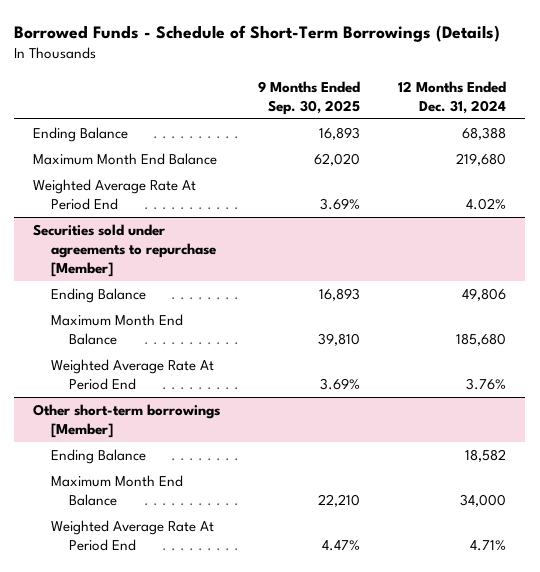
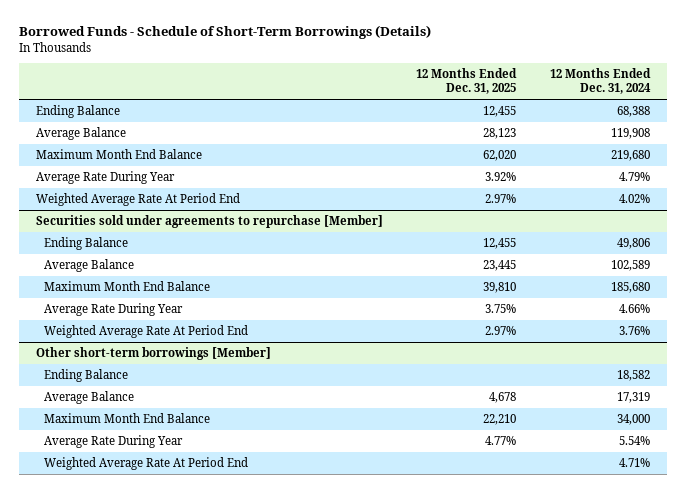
[258,80,361,115] 9 Months Ended Sep. 30, 2025 -> none
none -> [416,68,518,95] 12 Months Ended Dec. 31, 2025
none -> [35,127,126,141] Average Balance
none -> [35,171,175,185] Average Rate During Year
none -> [43,259,134,273] Average Balance
none -> [43,303,183,317] Average Rate During Year
none -> [43,391,134,405] Average Balance
none -> [43,435,183,449] Average Rate During Year

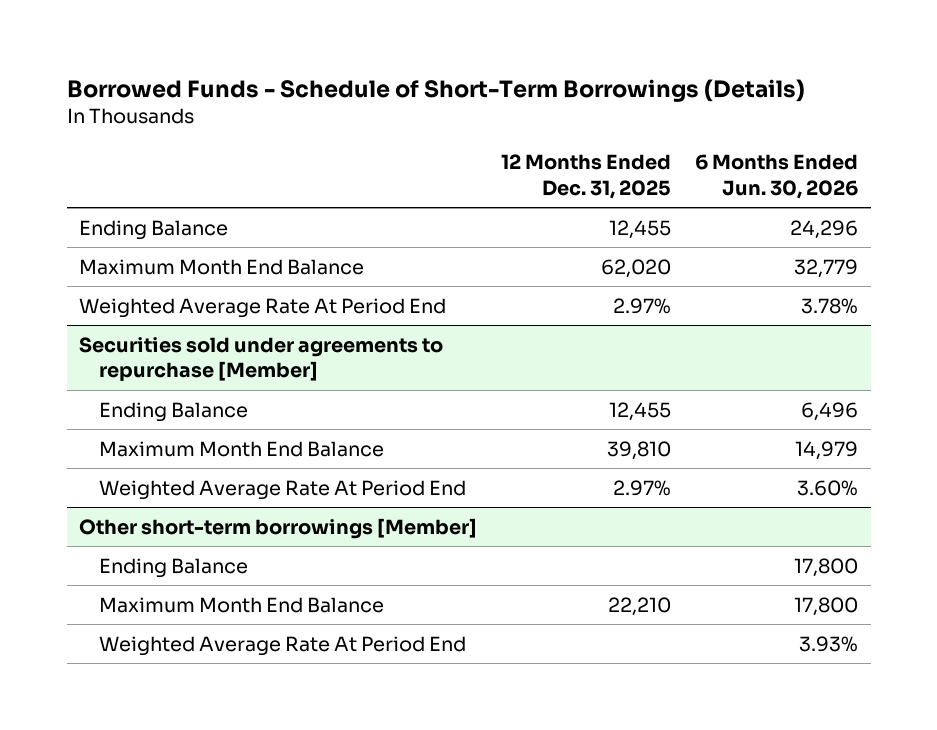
[550,68,652,95] 12 Months Ended Dec. 31, 2024 -> none
none -> [695,154,859,199] 6 Months Ended Jun. 30, 2026
[35,127,126,141] Average Balance -> none
[35,171,175,185] Average Rate During Year -> none
[43,259,134,273] Average Balance -> none
[43,303,183,317] Average Rate During Year -> none
[43,391,134,405] Average Balance -> none
[43,435,183,449] Average Rate During Year -> none

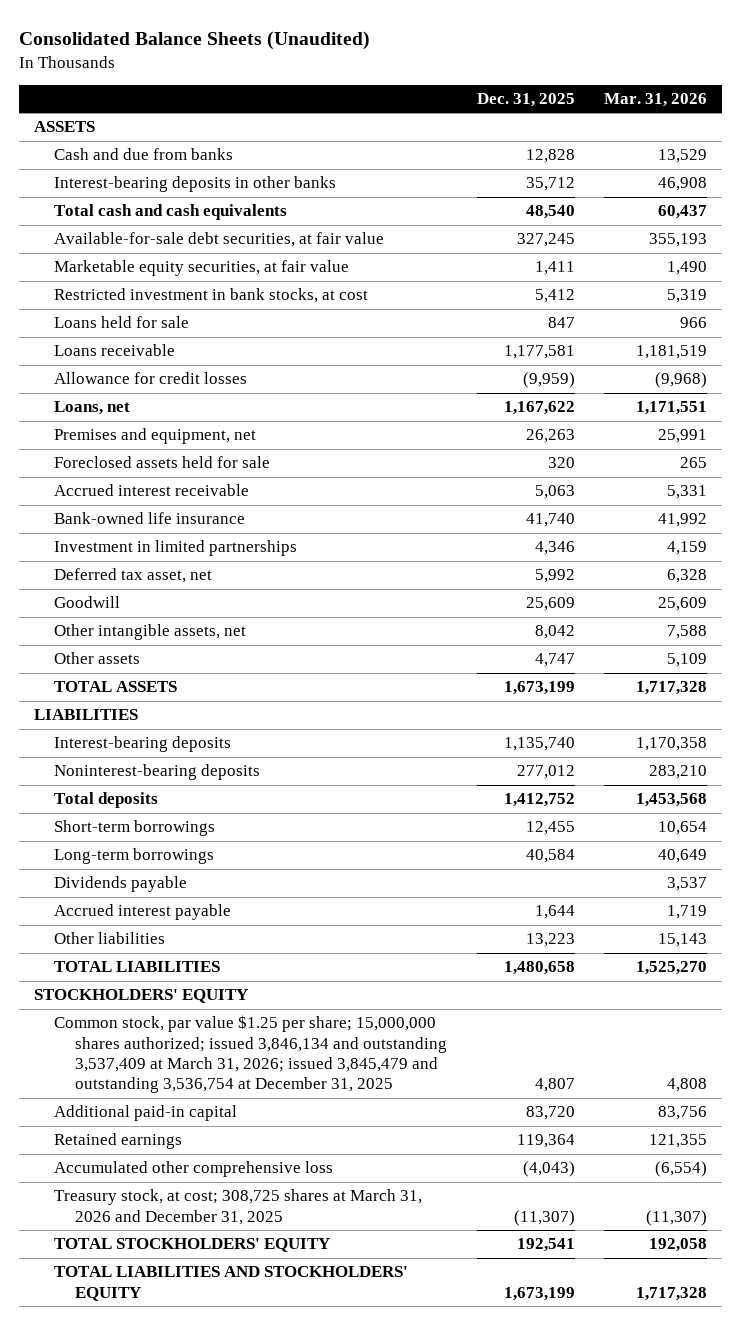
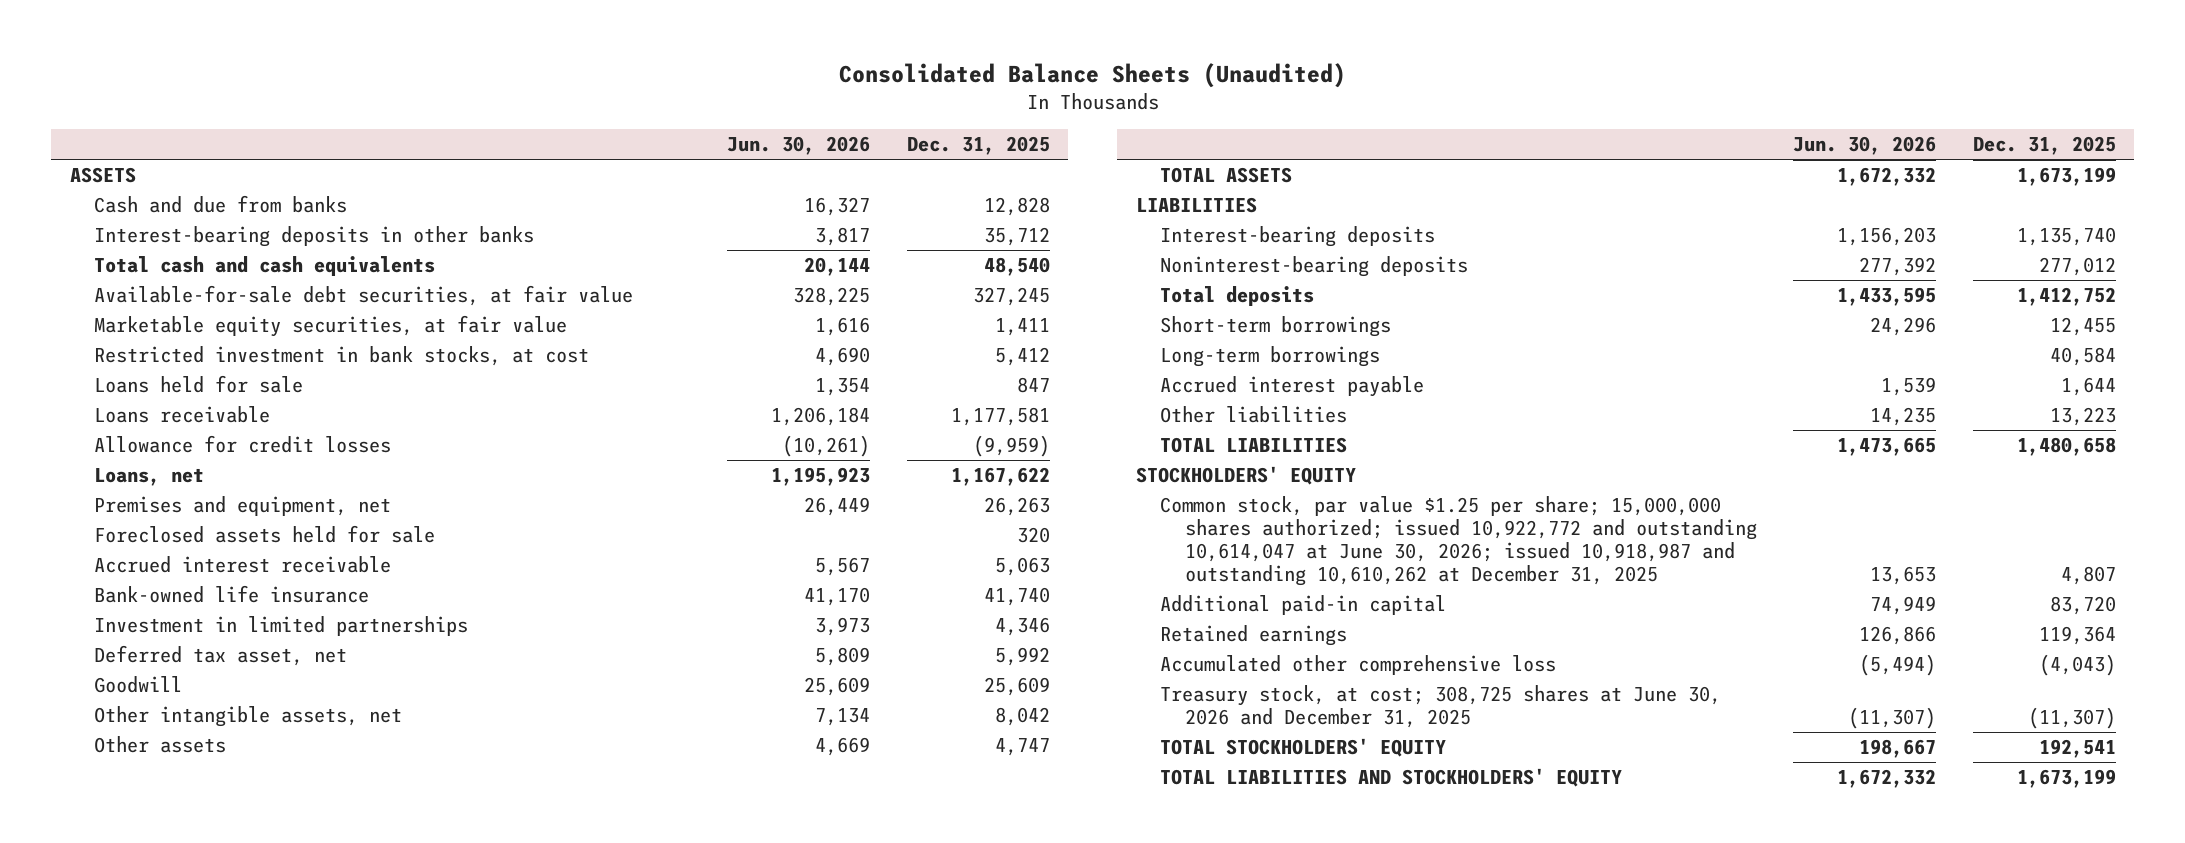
[604,93,708,108] Mar. 31, 2026 -> none
none -> [727,136,871,156] Jun. 30, 2026
[54,876,188,893] Dividends payable -> none
[54,1015,448,1094] Common stock, par value $1.25 per share; 15,000,000 shares authorized; issued 3,846,134 and outstanding 3,537,409 at March 31, 2026; issued 3,845,479 and outstanding 3,536,754 at December 31, 2025 -> [1160,496,1757,586] Common stock, par value $1.25 per share; 15,000,000 shares authorized; issued 10,922,772 and outstanding 10,614,047 at June 30, 2026; issued 10,918,987 and outstanding 10,610,262 at December 31, 2025
[54,1189,423,1225] Treasury stock, at cost; 308,725 shares at March 31, 2026 and December 31, 2025 -> [1160,685,1722,729] Treasury stock, at cost; 308,725 shares at June 30, 2026 and December 31, 2025

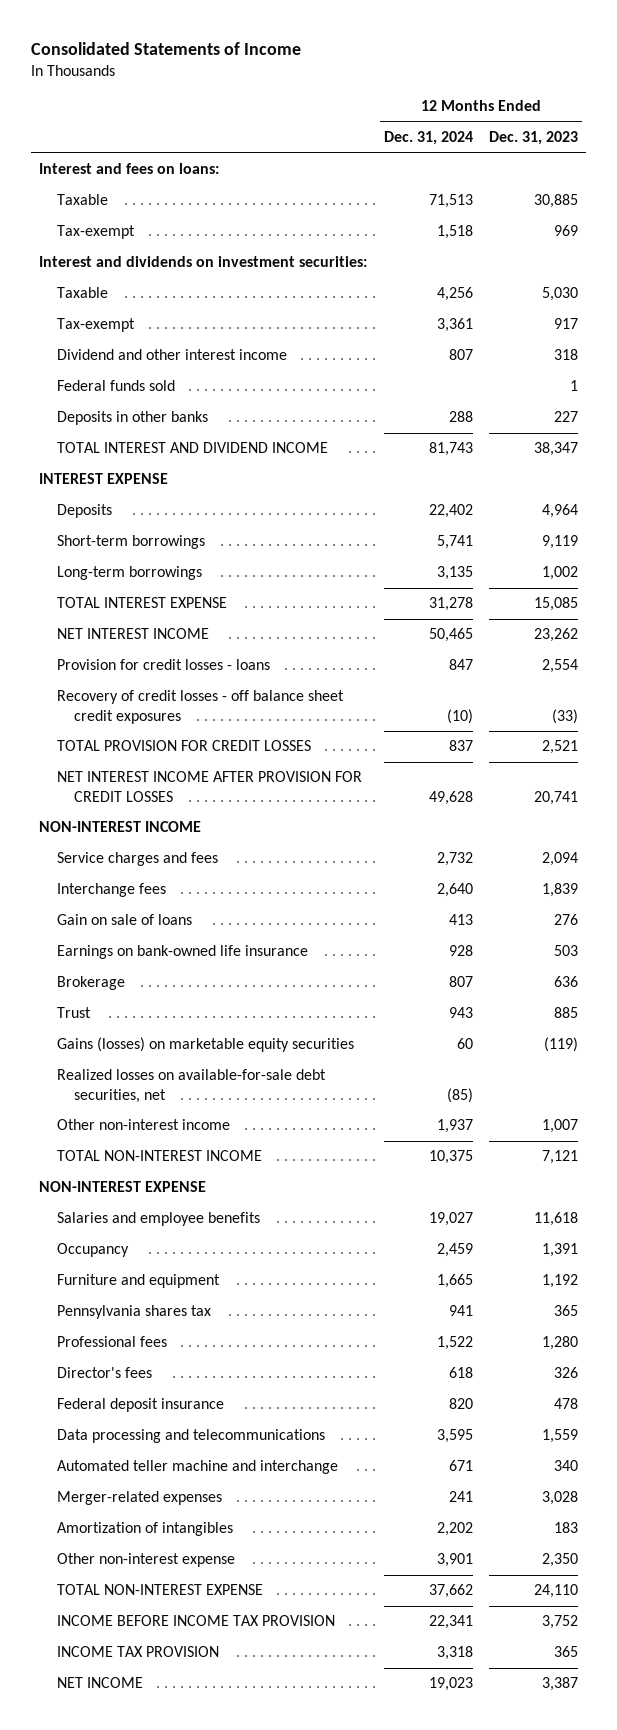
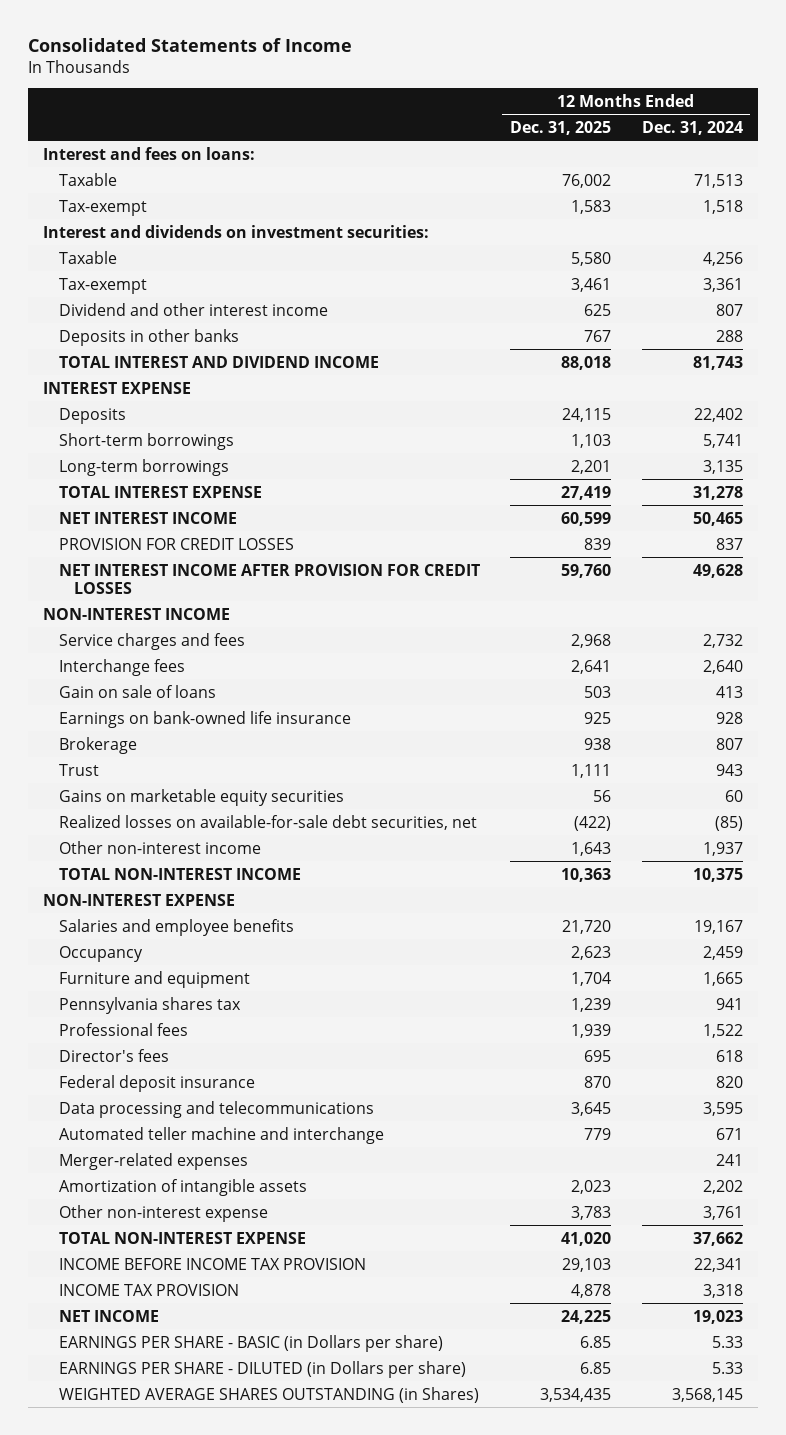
[489,131,579,146] Dec. 31, 2023 -> none
none -> [510,120,612,135] Dec. 31, 2025
[56,380,175,392] Federal funds sold -> none
[56,659,270,671] Provision for credit losses - loans -> none
[56,690,344,724] Recovery of credit losses - off balance sheet credit exposures -> none
[56,740,311,752] TOTAL PROVISION FOR CREDIT LOSSES -> [58,537,294,550] PROVISION FOR CREDIT LOSSES
[56,1037,354,1053] Gains (losses) on marketable equity securities -> [58,788,344,806] Gains on marketable equity securities
[428,1212,473,1227] 19,027 -> [693,919,743,934] 19,167
[56,1522,233,1537] Amortization of intangibles -> [58,1178,307,1196] Amortization of intangible assets
[436,1553,473,1568] 3,901 -> [702,1205,743,1220] 3,761
none -> [58,1334,443,1352] EARNINGS PER SHARE - BASIC (in Dollars per share)
none -> [58,1360,466,1378] EARNINGS PER SHARE - DILUTED (in Dollars per share)
none -> [58,1386,479,1403] WEIGHTED AVERAGE SHARES OUTSTANDING (in Shares)

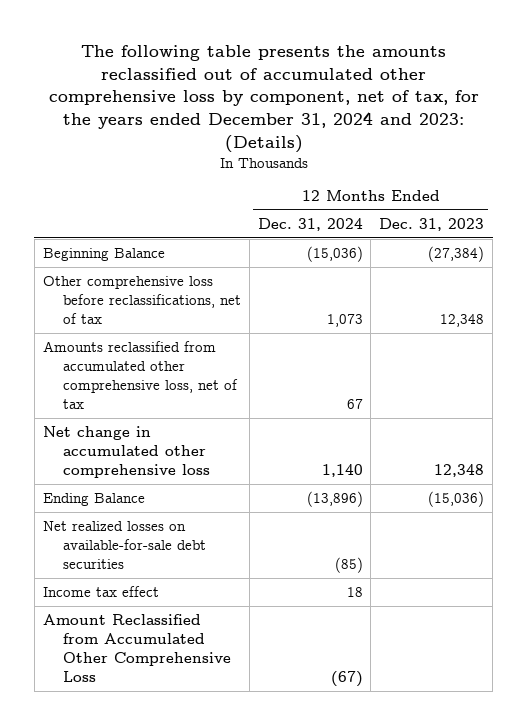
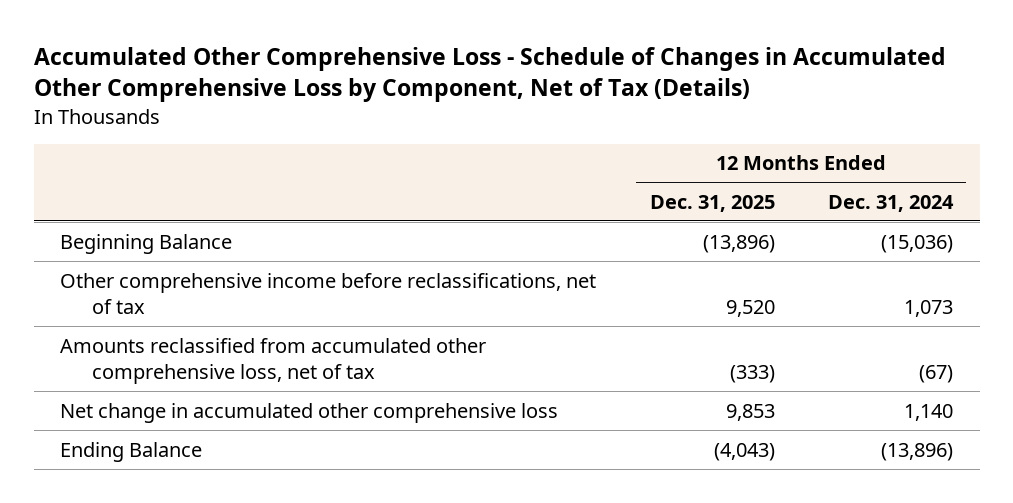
[48,45,479,153] The following table presents the amounts reclassified out of accumulated other comprehensive loss by component, net of tax, for the years ended December 31, 2024 and 2023: (Details) -> [33,47,946,103] Accumulated Other Comprehensive Loss - Schedule of Changes in Accumulated Other Comprehensive Loss by Component, Net of Tax (Details)
[379,217,485,231] Dec. 31, 2023 -> none
none -> [649,194,775,212] Dec. 31, 2025
[42,275,241,324] Other comprehensive loss before reclassifications, net of tax -> [60,272,597,314] Other comprehensive income before reclassifications, net of tax
[346,398,363,409] 67 -> [918,364,953,383] (67)
[42,520,206,569] Net realized losses on available-for-sale debt securities -> none
[42,585,159,597] Income tax effect -> none
[42,613,231,682] Amount Reclassified from Accumulated Other Comprehensive Loss -> none

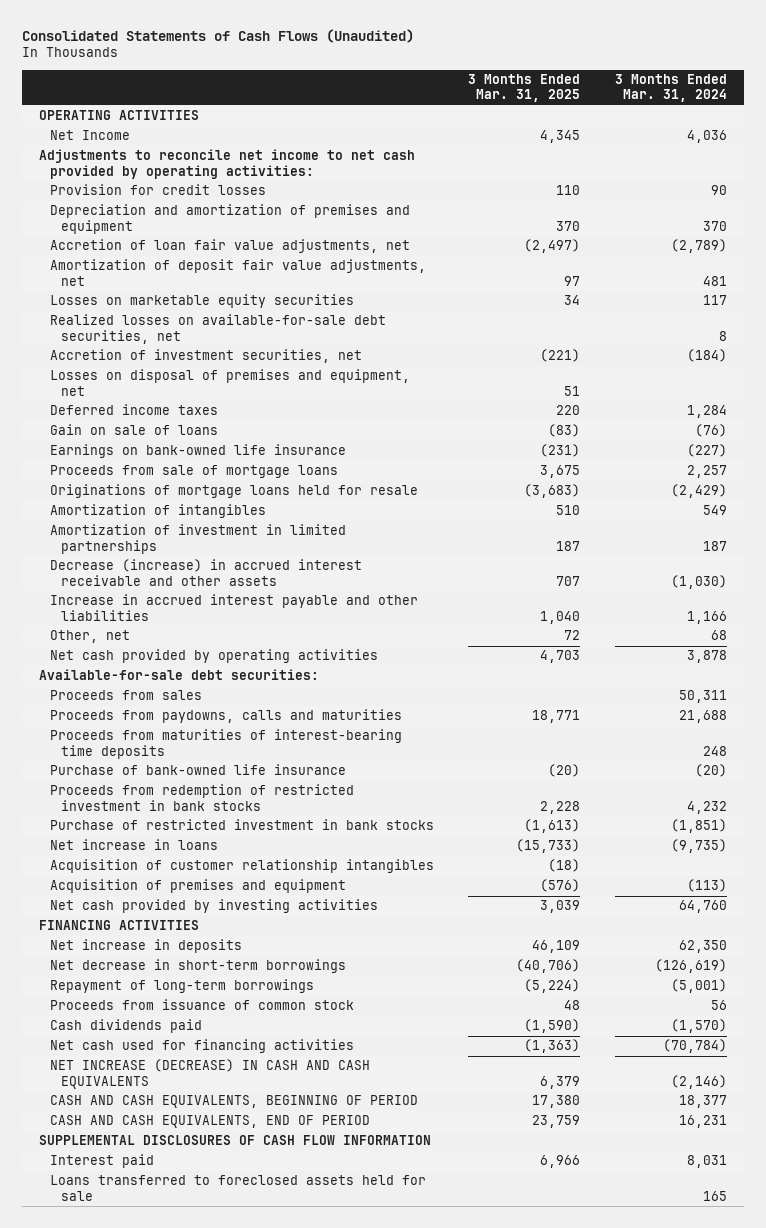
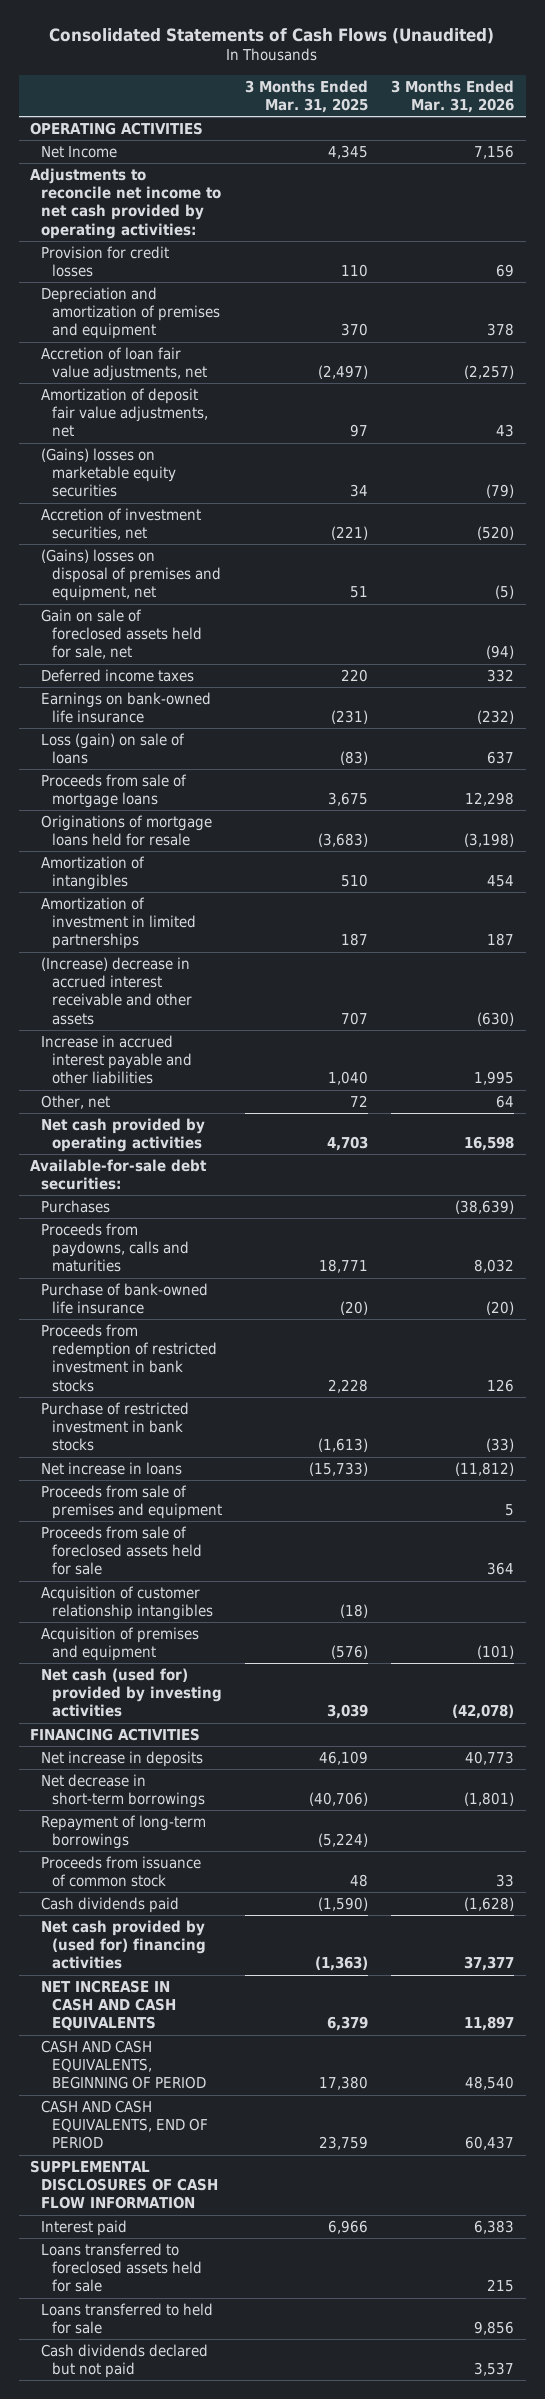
[614,73,727,103] 3 Months Ended Mar. 31, 2024 -> none
none -> [391,79,515,113] 3 Months Ended Mar. 31, 2026
[49,314,386,344] Realized losses on available-for-sale debt securities, net -> none
[49,294,354,309] Losses on marketable equity securities -> [40,447,176,498] (Gains) losses on marketable equity securities
[49,369,410,396] Losses on disposal of premises and equipment, net -> [40,548,221,602] (Gains) losses on disposal of premises and equipment, net
none -> [40,608,202,660] Gain on sale of foreclosed assets held for sale, net
[49,424,218,436] Gain on sale of loans -> none
none -> [40,732,185,765] Loss (gain) on sale of loans
[49,559,362,586] Decrease (increase) in accrued interest receivable and other assets -> [40,956,192,1025] (Increase) decrease in accrued interest receivable and other assets
[49,690,202,701] Proceeds from sales -> none
none -> [40,1199,110,1213] Purchases
[49,729,402,759] Proceeds from maturities of interest-bearing time deposits -> none
none -> [40,1484,222,1520] Proceeds from sale of premises and equipment
none -> [40,1525,202,1576] Proceeds from sale of foreclosed assets held for sale
[49,899,378,914] Net cash provided by investing activities -> [40,1667,222,1718] Net cash (used for) provided by investing activities
[49,1039,354,1054] Net cash used for financing activities -> [40,1919,206,1970] Net cash provided by (used for) financing activities
[49,1059,370,1089] NET INCREASE (DECREASE) IN CASH AND CASH EQUIVALENTS -> [40,1979,176,2032] NET INCREASE IN CASH AND CASH EQUIVALENTS
none -> [40,2302,213,2335] Loans transferred to held for sale
none -> [40,2343,208,2379] Cash dividends declared but not paid

